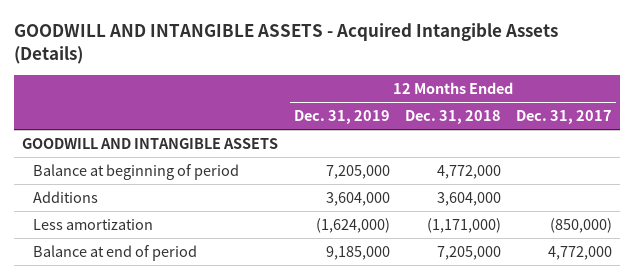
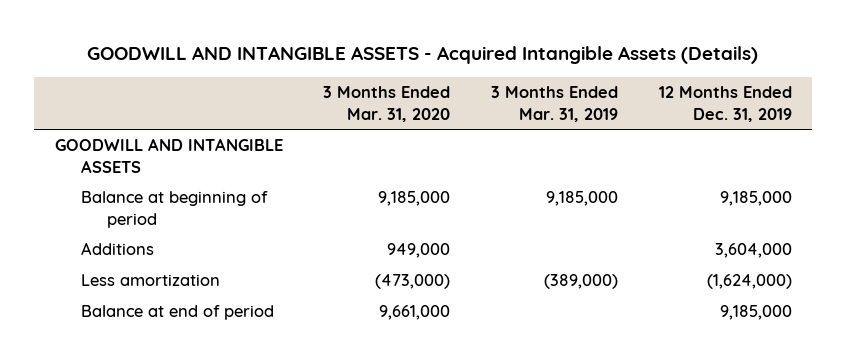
[405,110,502,125] Dec. 31, 2018 -> none
[516,110,613,125] Dec. 31, 2017 -> none
none -> [323,86,451,122] 3 Months Ended Mar. 31, 2020
none -> [491,86,619,122] 3 Months Ended Mar. 31, 2019
[325,165,390,180] 7,205,000 -> [719,191,792,207] 9,185,000

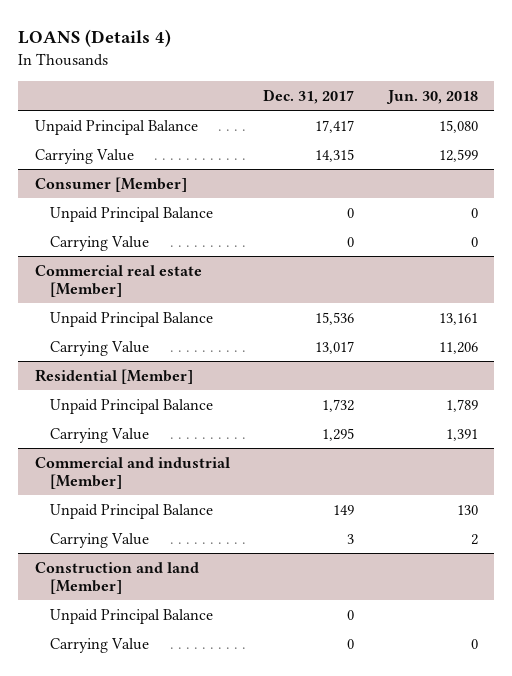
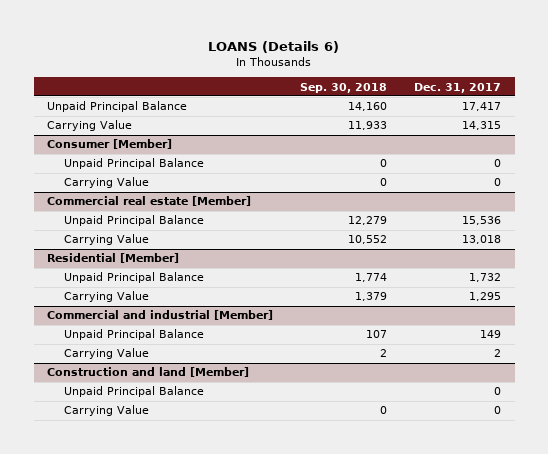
[18,29,172,48] LOANS (Details 4) -> [208,40,340,53] LOANS (Details 6)
[385,90,478,105] Jun. 30, 2018 -> none
none -> [300,82,388,93] Sep. 30, 2018
[315,340,355,354] 13,017 -> [462,235,502,245] 13,018
[347,533,355,544] 3 -> [494,349,502,358] 2

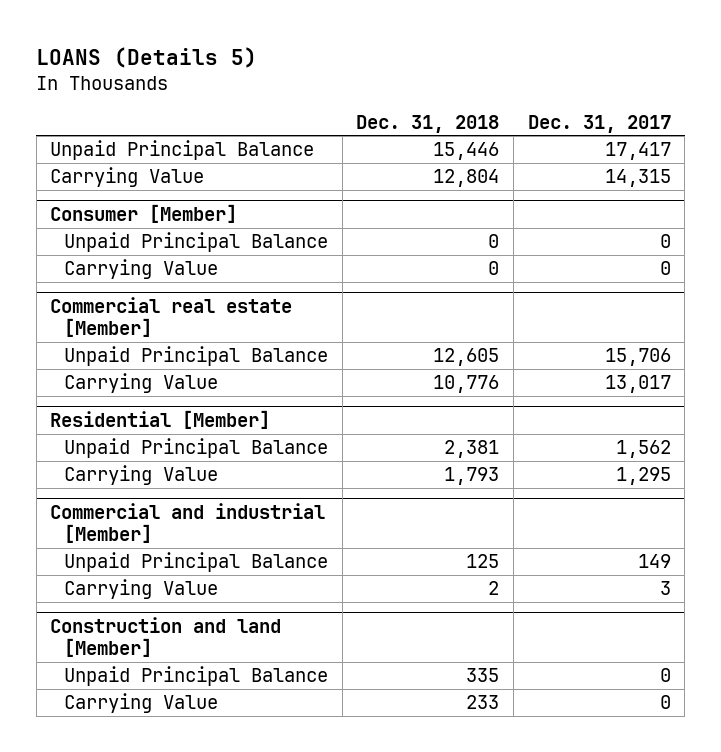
[208,40,340,53] LOANS (Details 6) -> [36,46,258,68] LOANS (Details 5)
[300,82,388,93] Sep. 30, 2018 -> none
none -> [356,114,500,133] Dec. 31, 2018
[462,216,502,226] 15,536 -> [604,348,671,367] 15,706
[462,235,502,245] 13,018 -> [604,375,671,394] 13,017
[469,273,502,283] 1,732 -> [615,440,671,459] 1,562
[494,349,502,358] 2 -> [659,581,671,596] 3

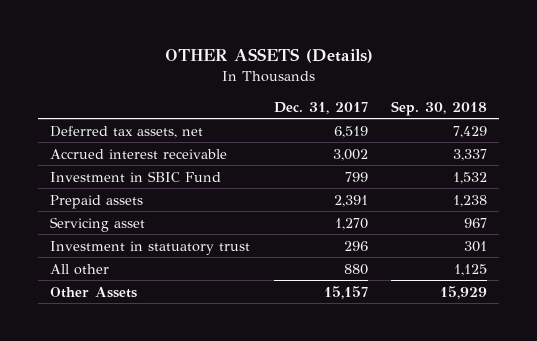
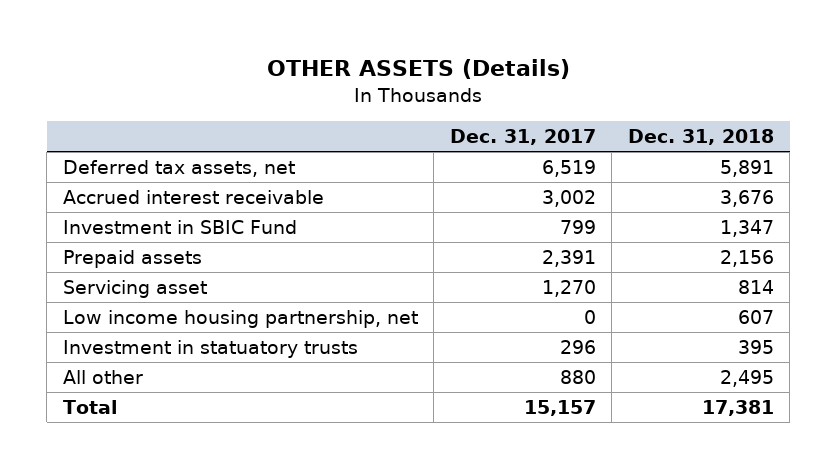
[391,100,488,116] Sep. 30, 2018 -> none
none -> [627,129,774,146] Dec. 31, 2018
none -> [62,309,418,328] Low income housing partnership, net
[49,240,250,255] Investment in statuatory trust -> [62,339,358,358] Investment in statuatory trusts
[49,286,137,298] Other Assets -> [62,399,118,414] Total

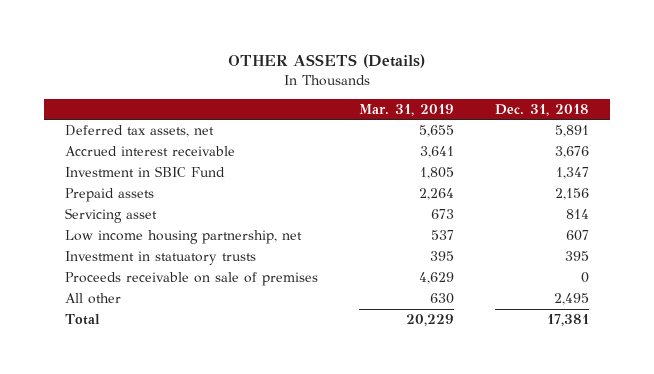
[449,129,596,146] Dec. 31, 2017 -> none
none -> [358,103,454,116] Mar. 31, 2019
none -> [64,272,318,287] Proceeds receivable on sale of premises

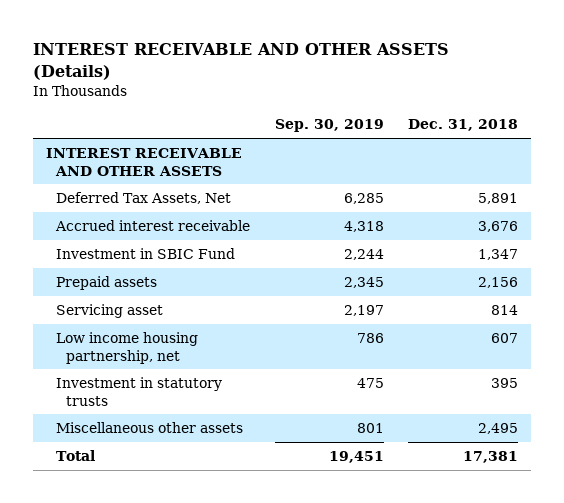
[227,53,425,68] OTHER ASSETS (Details) -> [33,43,450,81] INTEREST RECEIVABLE AND OTHER ASSETS (Details)
[358,103,454,116] Mar. 31, 2019 -> none
none -> [274,119,384,133] Sep. 30, 2019
none -> [45,148,242,176] INTEREST RECEIVABLE AND OTHER ASSETS
[64,125,214,138] Deferred tax assets, net -> [55,192,231,205] Deferred Tax Assets, Net
[64,272,318,287] Proceeds receivable on sale of premises -> none
[64,251,256,266] Investment in statuatory trusts -> [55,377,222,406] Investment in statutory trusts
[64,293,121,305] All other -> [55,422,243,434] Miscellaneous other assets

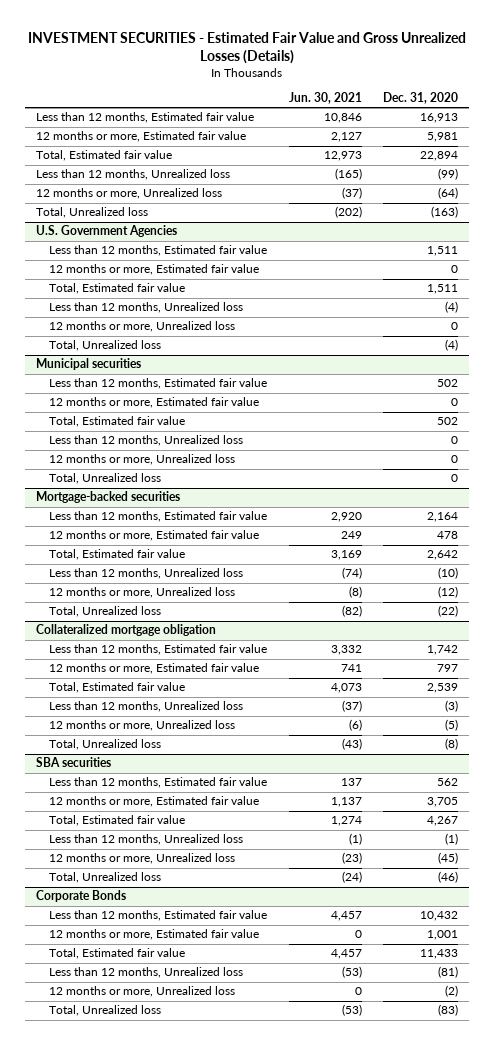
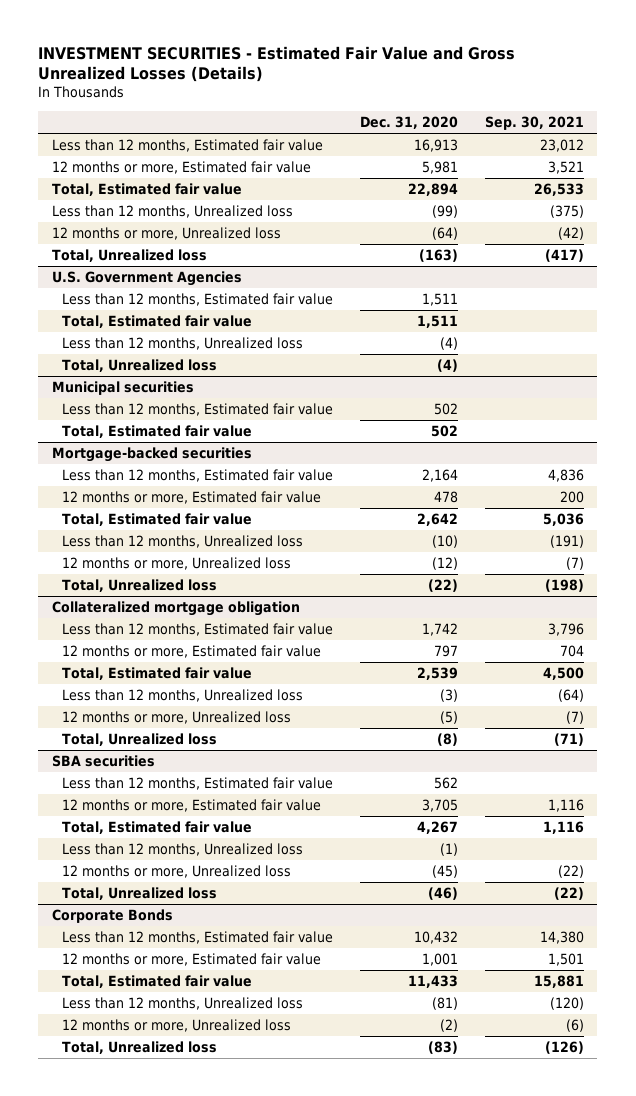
[288,92,362,105] Jun. 30, 2021 -> none
none -> [484,115,584,130] Sep. 30, 2021
[48,264,259,276] 12 months or more, Estimated fair value -> none
[48,321,235,333] 12 months or more, Unrealized loss -> none
[48,397,259,409] 12 months or more, Estimated fair value -> none
[48,435,243,447] Less than 12 months, Unrealized loss -> none
[48,454,235,466] 12 months or more, Unrealized loss -> none
[48,473,161,485] Total, Unrealized loss -> none

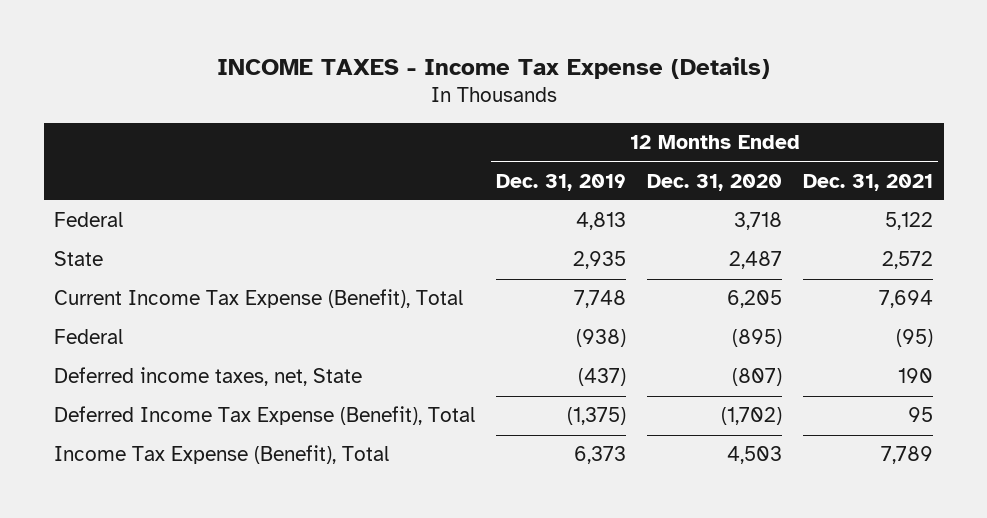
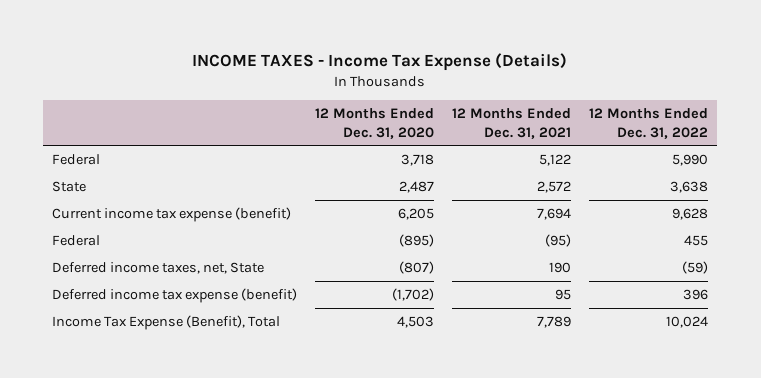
[496,173,627,191] Dec. 31, 2019 -> none
none -> [589,108,709,139] 12 Months Ended Dec. 31, 2022
[54,289,464,309] Current Income Tax Expense (Benefit), Total -> [52,206,292,222] Current income tax expense (benefit)
[54,406,476,426] Deferred Income Tax Expense (Benefit), Total -> [52,287,298,303] Deferred income tax expense (benefit)

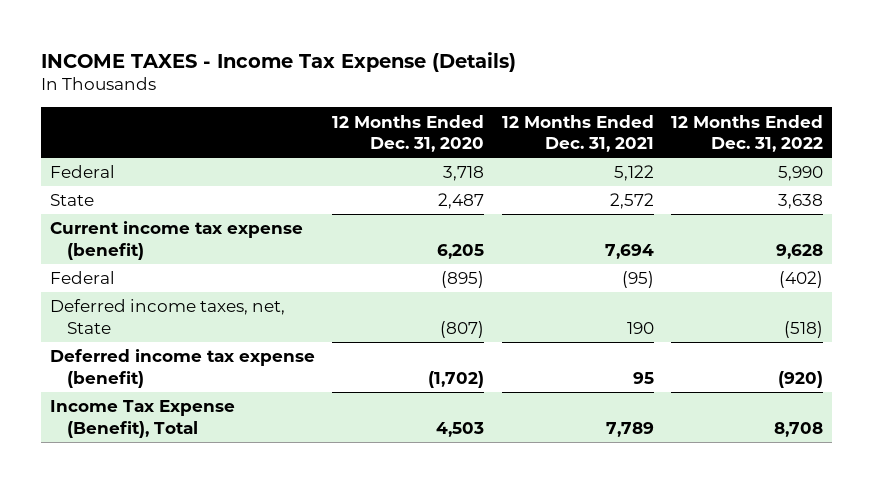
[684,234,709,246] 455 -> [779,271,824,289] (402)
[682,260,709,274] (59) -> [784,320,824,338] (518)
[683,288,709,300] 396 -> [778,370,824,388] (920)
[666,315,709,328] 10,024 -> [774,421,824,437] 8,708

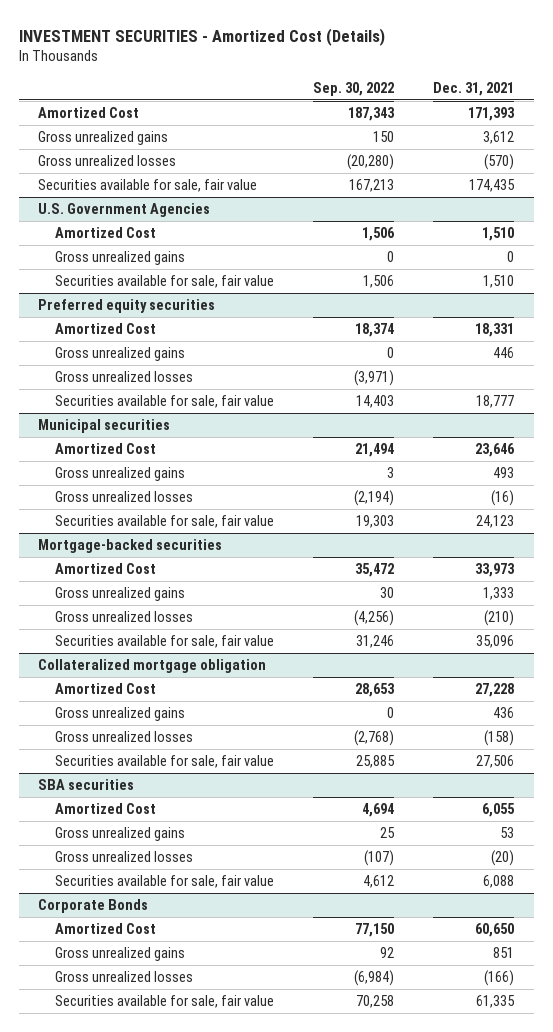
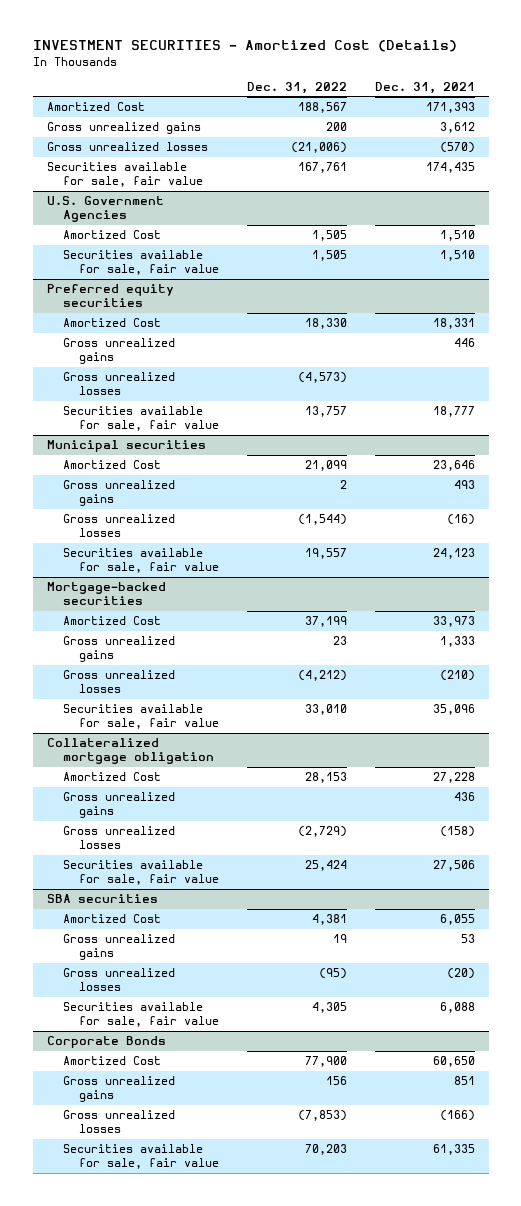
[313,81,395,96] Sep. 30, 2022 -> none
none -> [246,81,347,94] Dec. 31, 2022
[55,251,186,266] Gross unrealized gains -> none

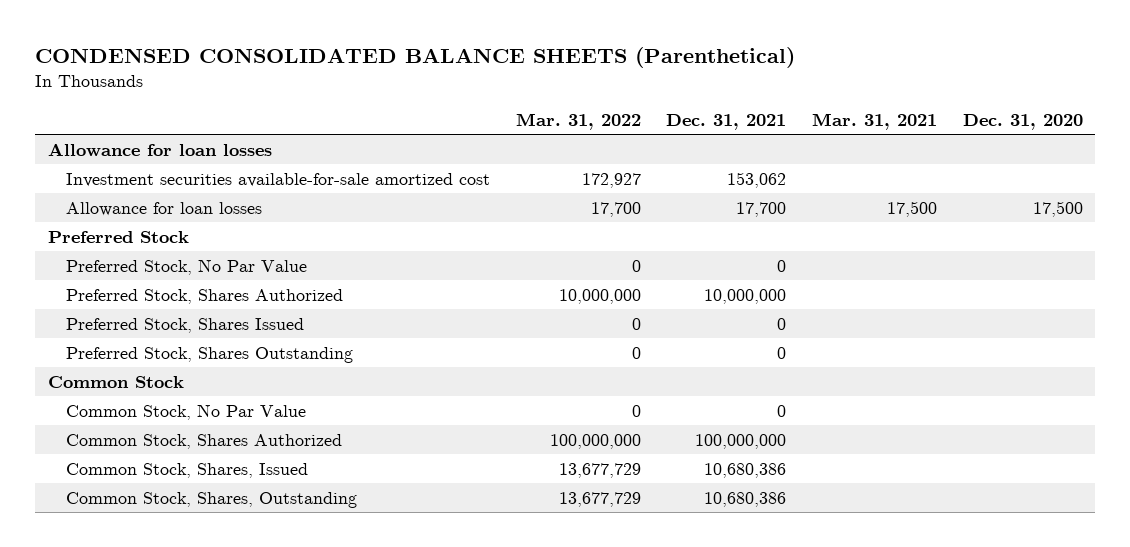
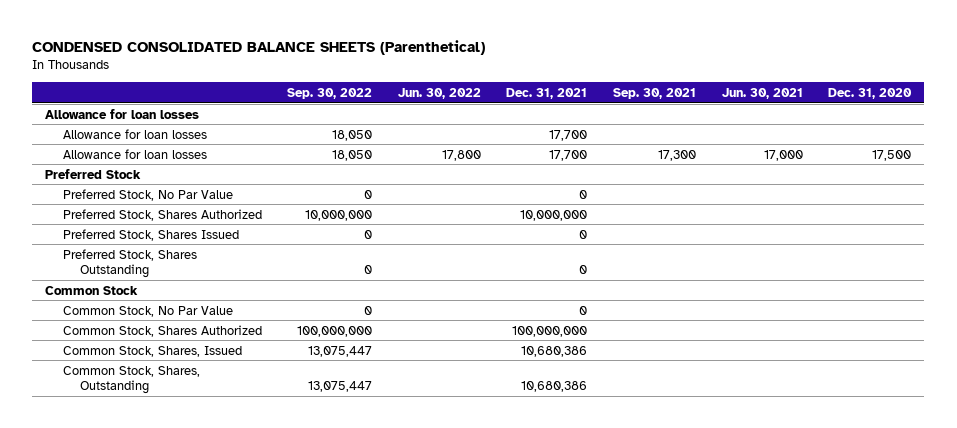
[515,113,641,131] Mar. 31, 2022 -> none
[811,113,937,131] Mar. 31, 2021 -> none
none -> [287,87,373,99] Sep. 30, 2022
none -> [397,87,481,99] Jun. 30, 2022
none -> [613,87,697,99] Sep. 30, 2021
none -> [721,87,803,99] Jun. 30, 2021
[66,172,491,187] Investment securities available-for-sale amortized cost -> none
none -> [62,128,207,139] Allowance for loan losses

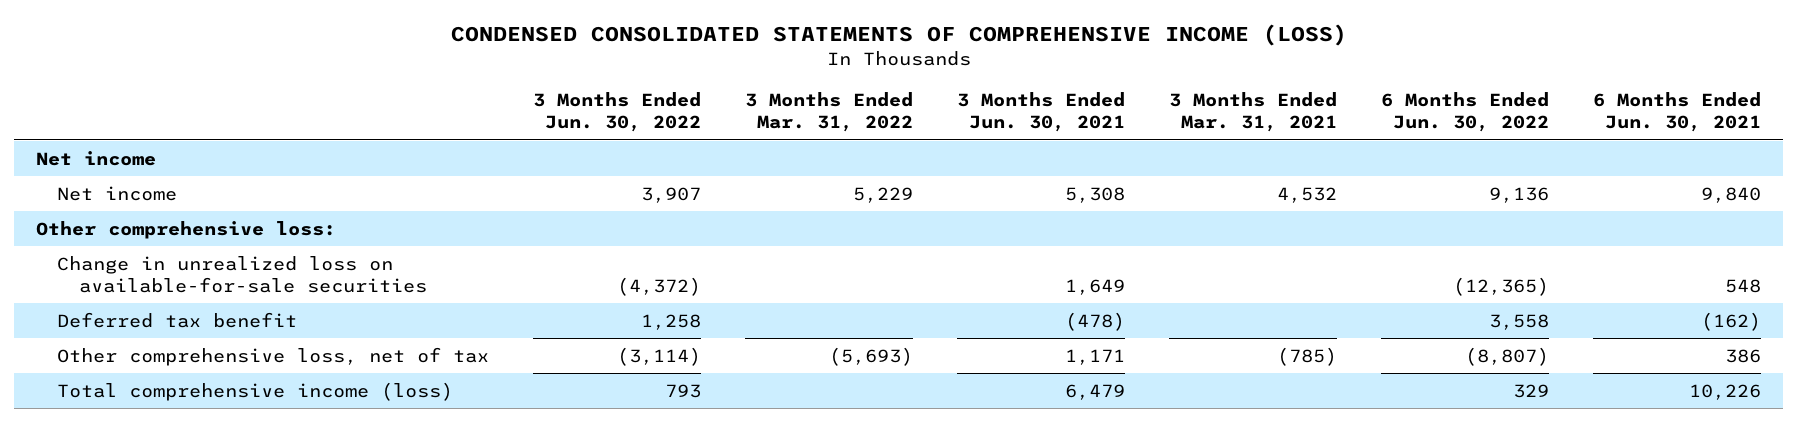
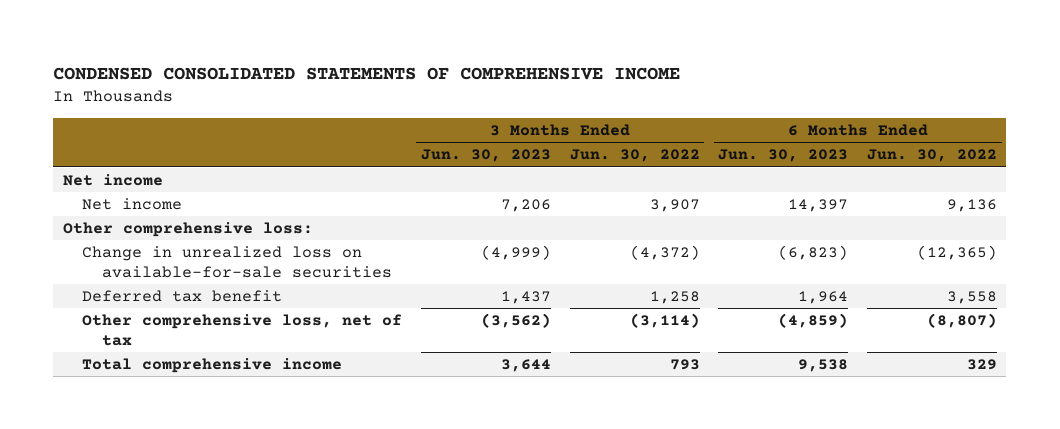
[450,24,1347,47] CONDENSED CONSOLIDATED STATEMENTS OF COMPREHENSIVE INCOME (LOSS) -> [53,67,681,81] CONDENSED CONSOLIDATED STATEMENTS OF COMPREHENSIVE INCOME
[745,92,914,133] 3 Months Ended Mar. 31, 2022 -> none
[957,92,1126,133] 3 Months Ended Jun. 30, 2021 -> none
[1169,92,1338,133] 3 Months Ended Mar. 31, 2021 -> none
[1593,92,1762,133] 6 Months Ended Jun. 30, 2021 -> none
none -> [421,149,552,163] Jun. 30, 2023
none -> [718,149,849,163] Jun. 30, 2023
[57,381,454,401] Total comprehensive income (loss) -> [82,357,343,373] Total comprehensive income

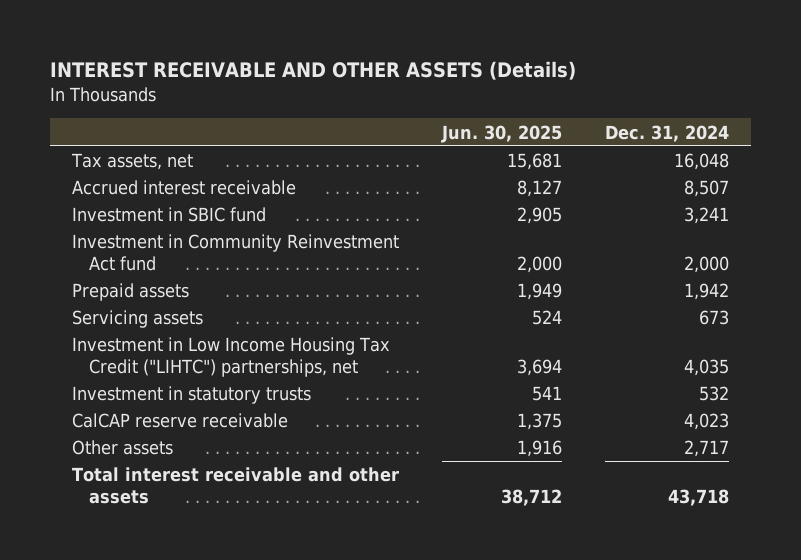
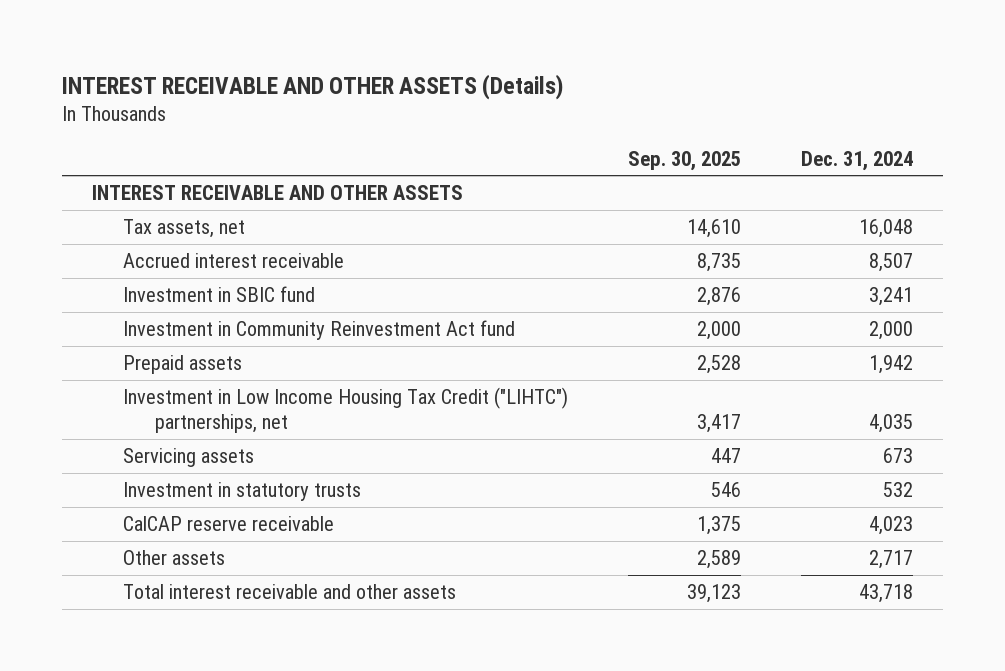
[440,124,562,143] Jun. 30, 2025 -> none
none -> [628,150,742,171] Sep. 30, 2025
none -> [91,185,463,201] INTEREST RECEIVABLE AND OTHER ASSETS
[71,310,203,329] Servicing assets -> [123,448,255,468] Servicing assets

